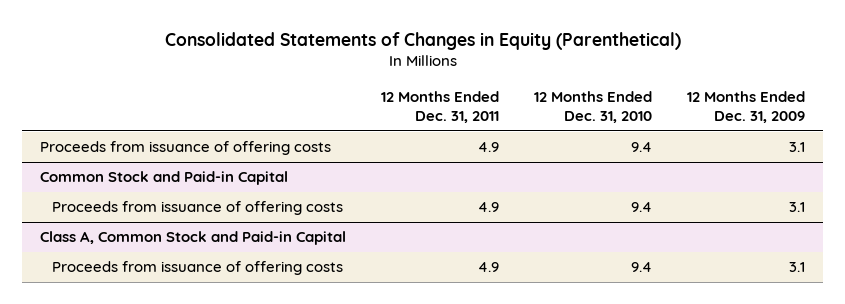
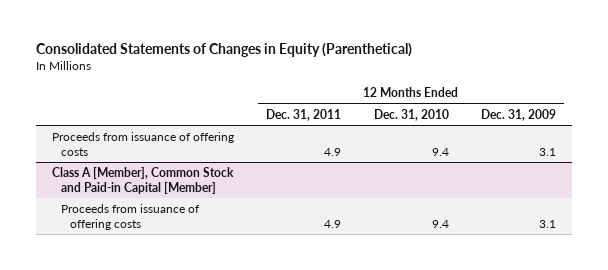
[39,171,288,186] Common Stock and Paid-in Capital -> none
[51,201,343,216] Proceeds from issuance of offering costs -> none
[39,231,346,246] Class A, Common Stock and Paid-in Capital -> [51,166,234,194] Class A [Member], Common Stock and Paid-in Capital [Member]

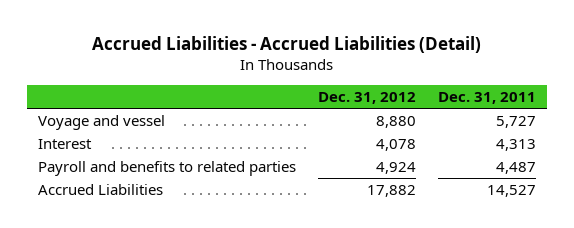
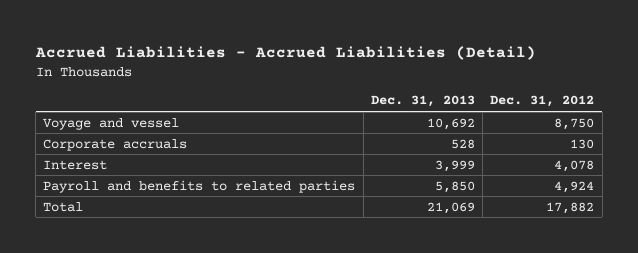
[437,92,536,105] Dec. 31, 2011 -> none
none -> [370,95,475,108] Dec. 31, 2013
[376,115,417,128] 8,880 -> [554,117,595,130] 8,750
none -> [43,138,188,151] Corporate accruals
[38,183,164,195] Accrued Liabilities -> [43,201,84,212] Total

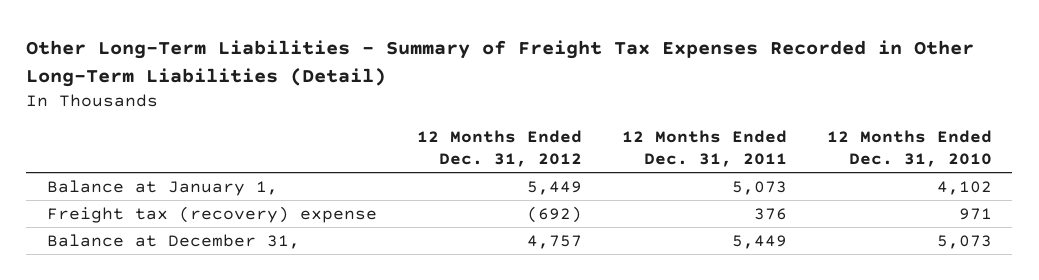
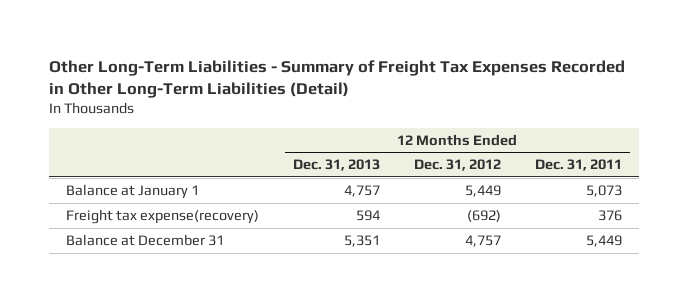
[827,130,993,168] 12 Months Ended Dec. 31, 2010 -> none
none -> [293,159,381,172] Dec. 31, 2013
[46,179,278,196] Balance at January 1, -> [66,184,200,200] Balance at January 1
[46,205,377,223] Freight tax (recovery) expense -> [66,209,260,225] Freight tax expense(recovery)
[46,233,300,249] Balance at December 31, -> [66,234,225,247] Balance at December 31

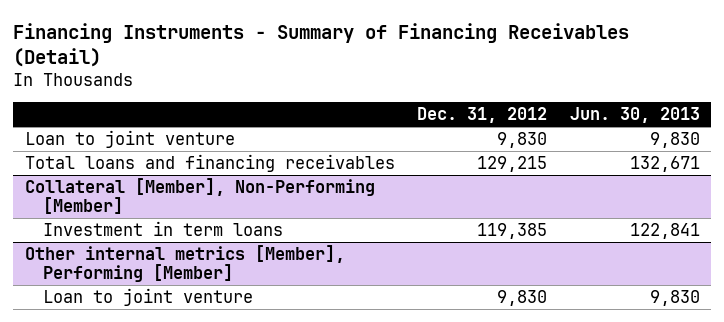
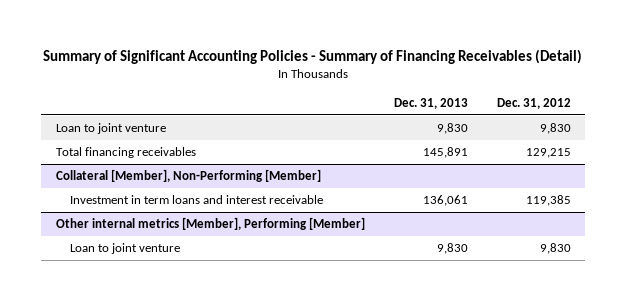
[13,22,630,67] Financing Instruments - Summary of Financing Receivables (Detail) -> [43,48,583,64] Summary of Significant Accounting Policies - Summary of Financing Receivables (Detail)
[569,107,700,124] Jun. 30, 2013 -> none
none -> [393,97,468,109] Dec. 31, 2013
[24,154,395,173] Total loans and financing receivables -> [55,147,196,159] Total financing receivables
[42,221,283,237] Investment in term loans -> [70,195,324,205] Investment in term loans and interest receivable

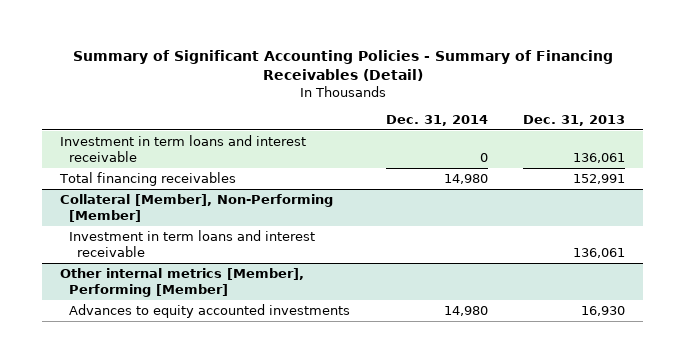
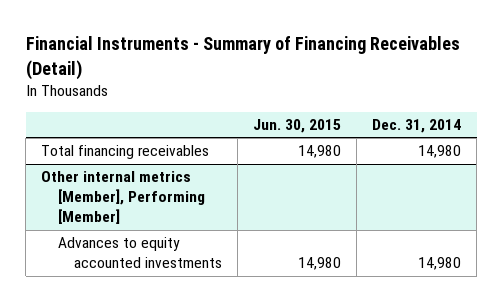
[72,49,613,81] Summary of Significant Accounting Policies - Summary of Financing Receivables (Detail) -> [25,36,460,80] Financial Instruments - Summary of Financing Receivables (Detail)
[523,114,626,126] Dec. 31, 2013 -> none
none -> [253,119,342,134] Jun. 30, 2015
[59,134,306,162] Investment in term loans and interest receivable -> none
[59,193,333,222] Collateral [Member], Non-Performing [Member] -> none
[68,229,315,257] Investment in term loans and interest receivable -> none

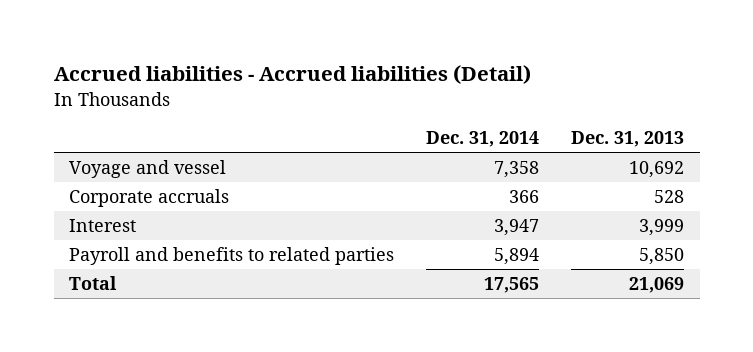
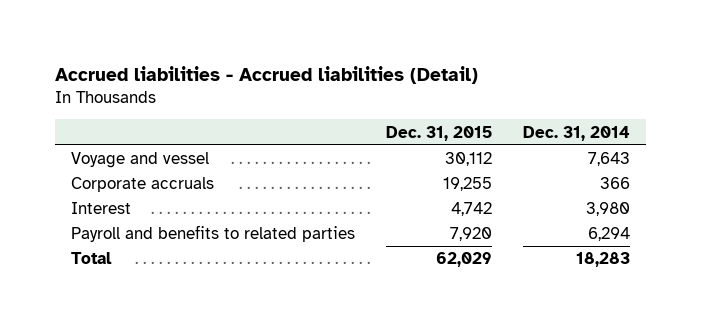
[570,131,684,148] Dec. 31, 2013 -> none
none -> [386,125,493,141] Dec. 31, 2015
[494,160,540,178] 7,358 -> [588,152,631,167] 7,643
[494,218,540,236] 3,947 -> [586,202,631,217] 3,980
[494,247,540,265] 5,894 -> [588,227,631,242] 6,294
[484,276,540,293] 17,565 -> [576,252,631,268] 18,283

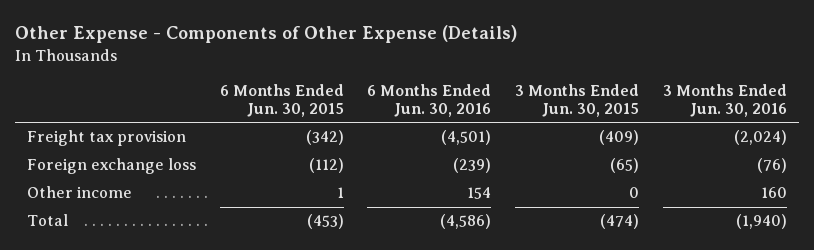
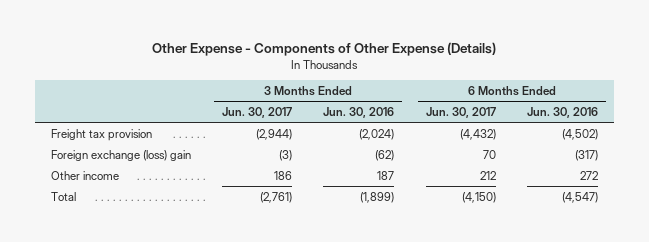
[219,83,344,117] 6 Months Ended Jun. 30, 2015 -> none
[515,83,640,117] 3 Months Ended Jun. 30, 2015 -> none
none -> [222,107,293,119] Jun. 30, 2017
none -> [425,107,496,119] Jun. 30, 2017
[441,130,492,146] (4,501) -> [562,128,599,140] (4,502)
[26,158,196,175] Foreign exchange loss -> [50,149,191,161] Foreign exchange (loss) gain
[453,158,492,174] (239) -> [575,149,599,161] (317)
[757,158,788,174] (76) -> [375,149,395,161] (62)
[467,187,492,200] 154 -> [580,170,599,180] 272
[761,187,788,199] 160 -> [377,170,395,180] 187
[440,214,492,230] (4,586) -> [562,191,599,203] (4,547)
[736,214,788,230] (1,940) -> [360,191,395,203] (1,899)

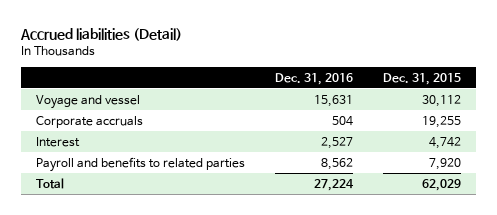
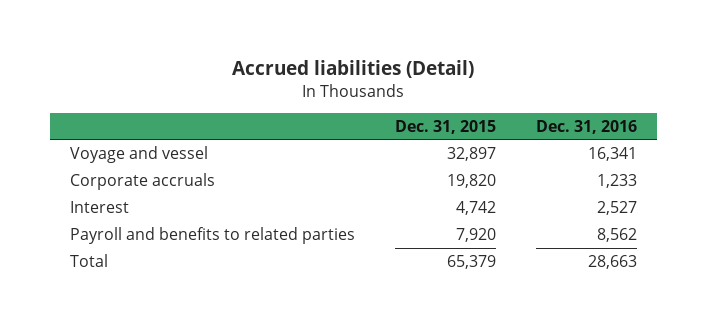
[313,94,353,107] 15,631 -> [587,146,637,161] 16,341
[421,94,461,107] 30,112 -> [446,146,496,161] 32,897
[331,115,353,126] 504 -> [596,173,637,188] 1,233
[421,115,461,128] 19,255 -> [446,173,496,188] 19,820
[313,178,354,191] 27,224 -> [587,254,637,269] 28,663
[421,178,461,191] 62,029 -> [446,254,496,269] 65,379

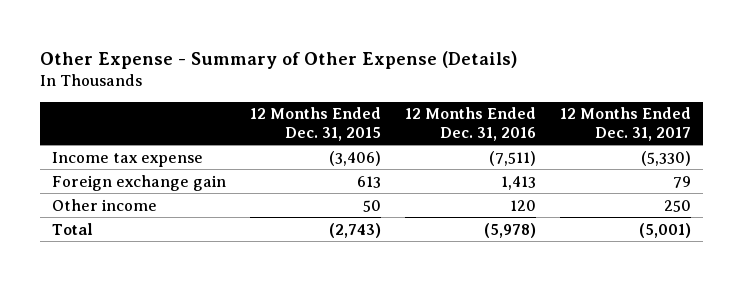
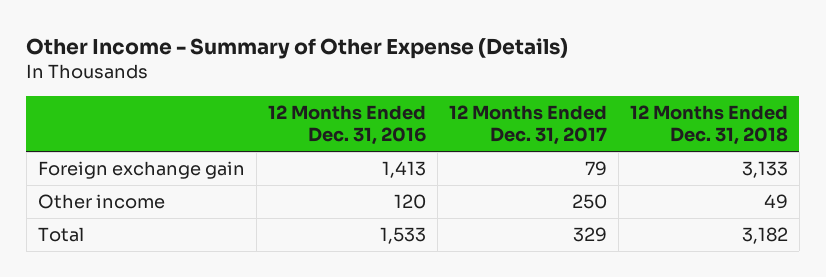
[40,50,518,69] Other Expense - Summary of Other Expense (Details) -> [26,37,569,59] Other Income - Summary of Other Expense (Details)
[250,107,382,141] 12 Months Ended Dec. 31, 2015 -> none
none -> [629,104,788,145] 12 Months Ended Dec. 31, 2018
[52,151,204,167] Income tax expense -> none
[483,222,536,238] (5,978) -> [379,227,426,245] 1,533
[638,222,691,238] (5,001) -> [572,227,607,243] 329

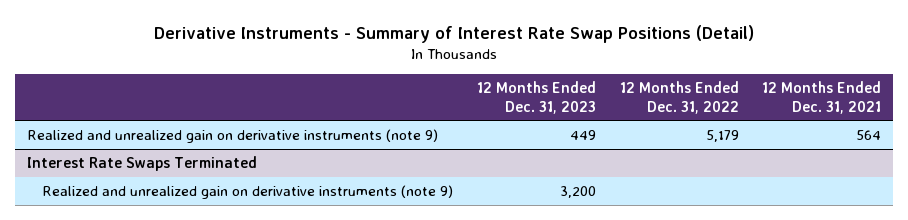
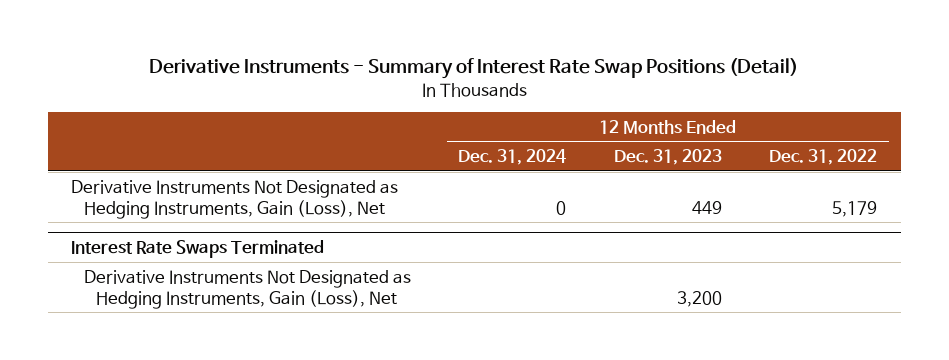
[762,80,882,114] 12 Months Ended Dec. 31, 2021 -> none
none -> [458,149,567,166] Dec. 31, 2024
[26,128,438,143] Realized and unrealized gain on derivative instruments (note 9) -> [71,179,399,219] Derivative Instruments Not Designated as Hedging Instruments, Gain (Loss), Net
[42,184,454,199] Realized and unrealized gain on derivative instruments (note 9) -> [83,269,411,309] Derivative Instruments Not Designated as Hedging Instruments, Gain (Loss), Net

